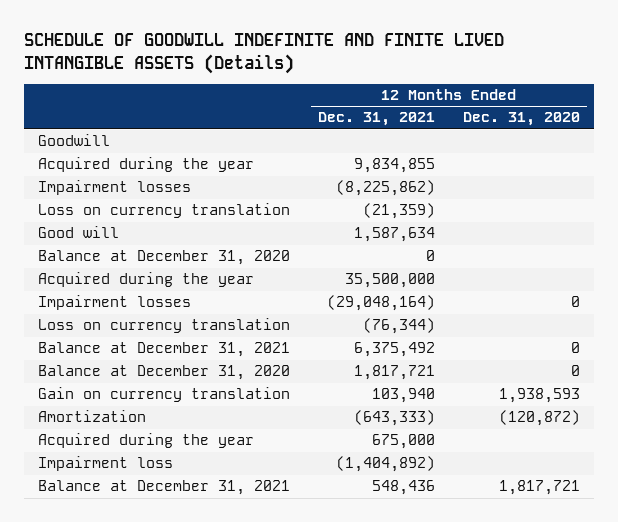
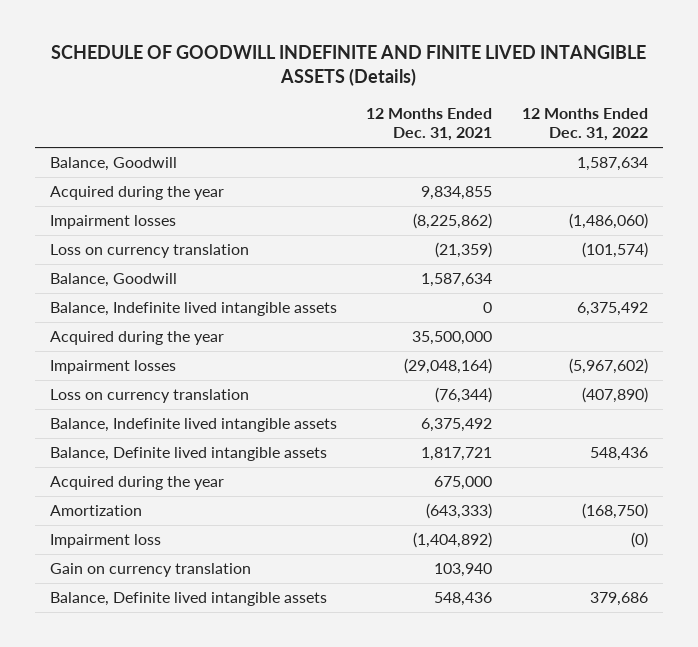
[462,112,580,127] Dec. 31, 2020 -> none
none -> [521,108,648,141] 12 Months Ended Dec. 31, 2022
[37,134,110,147] Goodwill -> [49,157,177,172] Balance, Goodwill
[37,226,119,239] Good will -> [49,273,177,288] Balance, Goodwill
[37,250,290,266] Balance at December 31, 2020 -> [49,302,337,317] Balance, Indefinite lived intangible assets
[37,342,290,358] Balance at December 31, 2021 -> [49,418,337,433] Balance, Indefinite lived intangible assets
[37,365,290,381] Balance at December 31, 2020 -> [49,447,327,462] Balance, Definite lived intangible assets
[37,410,146,423] Amortization -> [49,505,142,517] Amortization
[37,387,290,403] Gain on currency translation -> [49,563,251,578] Gain on currency translation
[37,480,290,496] Balance at December 31, 2021 -> [49,592,327,607] Balance, Definite lived intangible assets

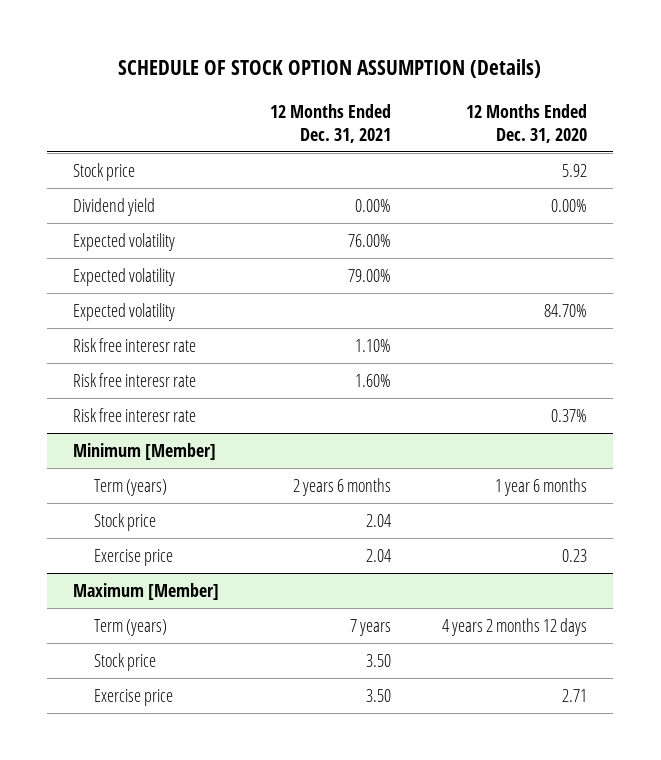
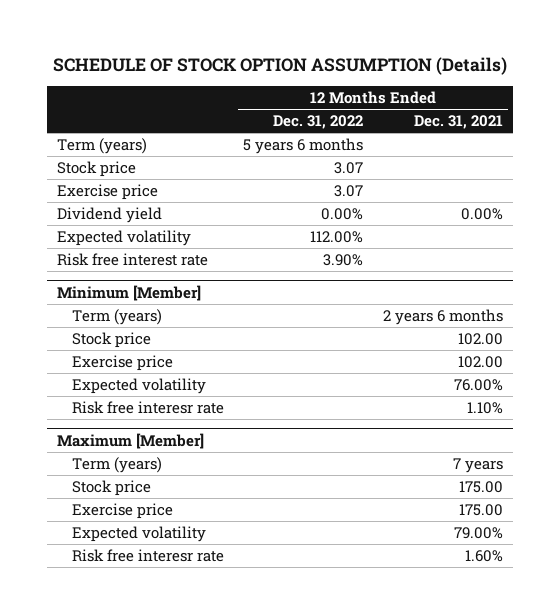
[466,103,588,143] 12 Months Ended Dec. 31, 2020 -> none
none -> [273,115,364,130] Dec. 31, 2022
none -> [57,138,148,155] Term (years)
none -> [57,184,159,201] Exercise price
[73,233,176,252] Expected volatility -> none
[73,268,176,287] Expected volatility -> none
[73,338,197,353] Risk free interesr rate -> none
[73,373,197,388] Risk free interesr rate -> none
[73,408,197,423] Risk free interesr rate -> [57,253,209,267] Risk free interest rate
[366,514,392,528] 2.04 -> [457,333,503,346] 102.00
[366,549,392,563] 2.04 -> [457,356,503,369] 102.00
none -> [71,378,206,395] Expected volatility
none -> [71,401,224,415] Risk free interesr rate
[366,654,392,668] 3.50 -> [458,481,503,494] 175.00
[366,689,392,703] 3.50 -> [458,504,503,517] 175.00
none -> [71,526,206,543] Expected volatility
none -> [71,549,224,563] Risk free interesr rate

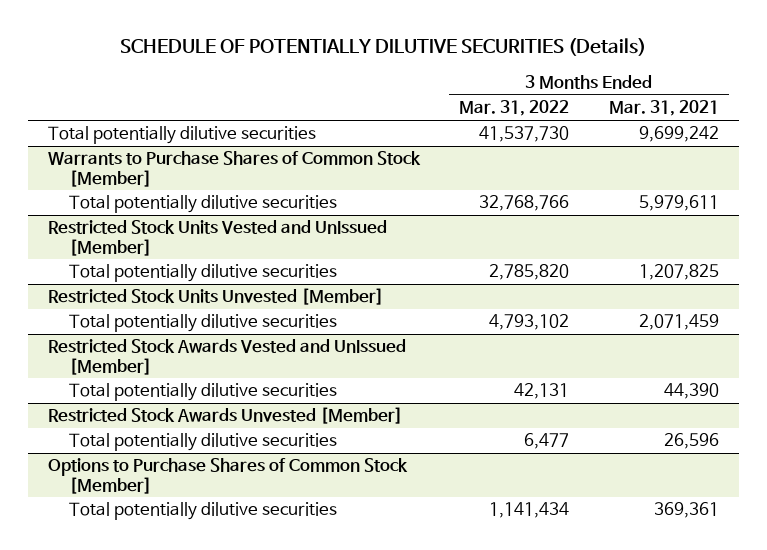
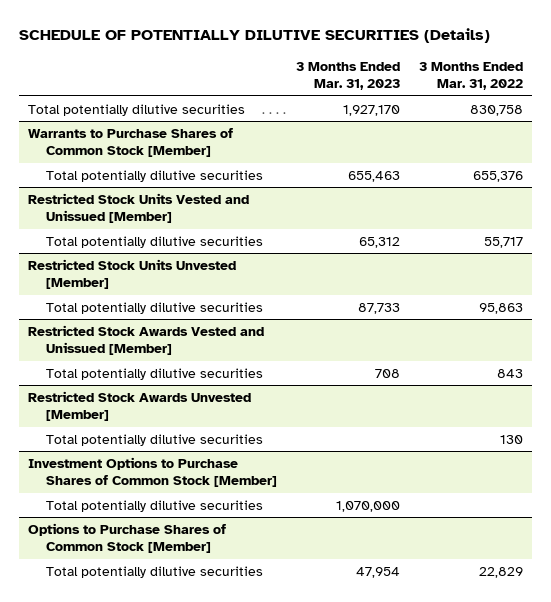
[608,100,719,117] Mar. 31, 2021 -> none
none -> [295,61,400,90] 3 Months Ended Mar. 31, 2023
[479,126,570,143] 41,537,730 -> [469,104,523,116] 830,758
[479,195,570,212] 32,768,766 -> [472,170,523,182] 655,376
[47,220,387,256] Restricted Stock Units Vested and UnIssued [Member] -> [28,192,250,223] Restricted Stock Units Vested and Unissued [Member]
[489,264,570,281] 2,785,820 -> [483,236,523,248] 55,717
[489,314,570,331] 4,793,102 -> [478,302,523,314] 95,863
[47,339,406,375] Restricted Stock Awards Vested and UnIssued [Member] -> [28,324,265,355] Restricted Stock Awards Vested and Unissued [Member]
[514,383,570,400] 42,131 -> [496,368,523,378] 843
[524,433,570,450] 6,477 -> [499,434,523,444] 130
none -> [28,456,277,487] Investment Options to Purchase Shares of Common Stock [Member]
none -> [45,499,263,512] Total potentially dilutive securities
[489,502,570,519] 1,141,434 -> [478,566,523,578] 22,829

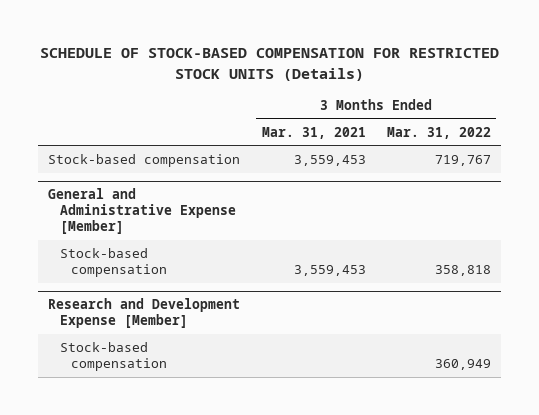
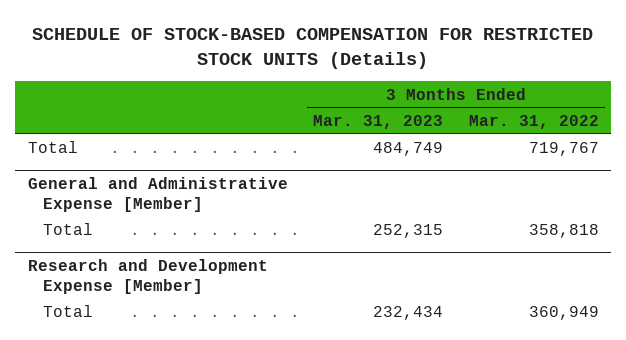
[261,126,366,139] Mar. 31, 2021 -> none
none -> [313,115,444,130] Mar. 31, 2023
[48,154,241,168] Stock-based compensation -> [27,141,78,154] Total
[59,248,167,278] Stock-based compensation -> [42,223,93,236] Total
[59,342,167,372] Stock-based compensation -> [42,305,93,318] Total

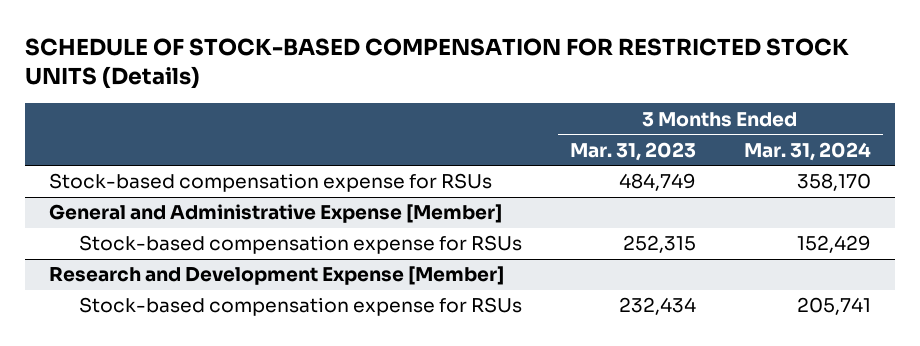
[468,115,599,130] Mar. 31, 2022 -> none
none -> [743,141,871,161] Mar. 31, 2024
[27,141,78,154] Total -> [49,173,493,193] Stock-based compensation expense for RSUs
[42,223,93,236] Total -> [78,235,522,255] Stock-based compensation expense for RSUs
[42,305,93,318] Total -> [78,297,522,317] Stock-based compensation expense for RSUs

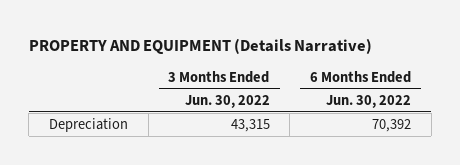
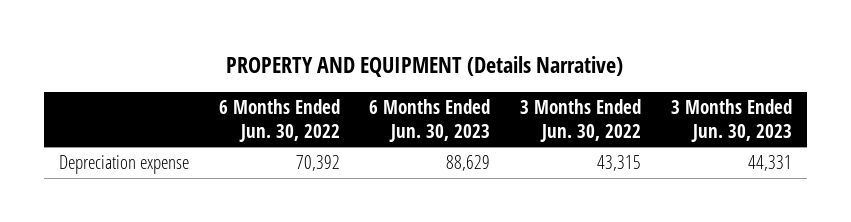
none -> [369,99,491,142] 6 Months Ended Jun. 30, 2023
none -> [670,99,792,142] 3 Months Ended Jun. 30, 2023
[49,118,129,133] Depreciation -> [58,155,189,175] Depreciation expense

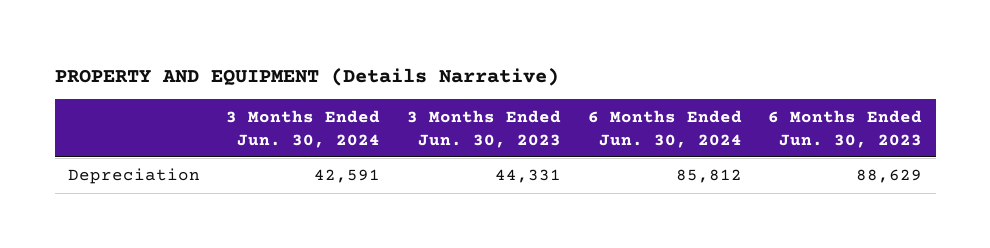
[218,99,340,142] 6 Months Ended Jun. 30, 2022 -> none
[520,99,642,142] 3 Months Ended Jun. 30, 2022 -> none
none -> [226,109,381,148] 3 Months Ended Jun. 30, 2024
none -> [587,109,742,148] 6 Months Ended Jun. 30, 2024
[58,155,189,175] Depreciation expense -> [67,168,200,185] Depreciation

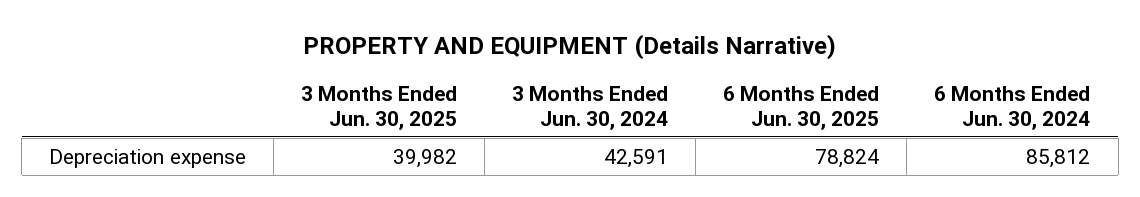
[407,109,562,148] 3 Months Ended Jun. 30, 2023 -> none
[768,109,923,148] 6 Months Ended Jun. 30, 2023 -> none
none -> [301,86,458,130] 3 Months Ended Jun. 30, 2025
none -> [723,86,880,130] 6 Months Ended Jun. 30, 2025
[67,168,200,185] Depreciation -> [49,149,247,169] Depreciation expense

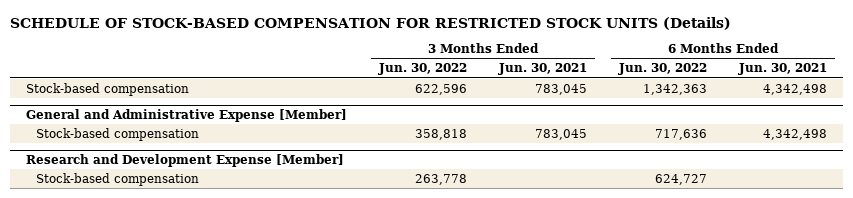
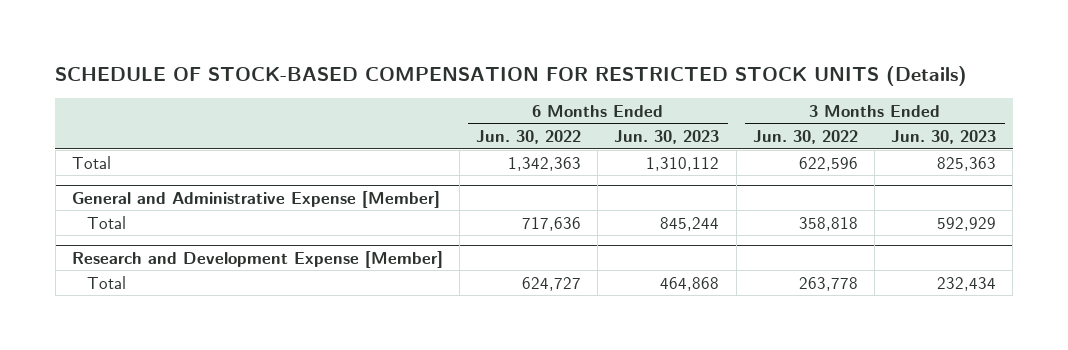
[497,63,587,76] Jun. 30, 2021 -> none
[737,63,827,76] Jun. 30, 2021 -> none
none -> [614,130,720,145] Jun. 30, 2023
none -> [891,130,997,145] Jun. 30, 2023
[26,82,190,96] Stock-based compensation -> [71,155,111,169] Total
[35,127,199,141] Stock-based compensation -> [87,215,127,229] Total
[35,172,199,186] Stock-based compensation -> [87,275,127,289] Total

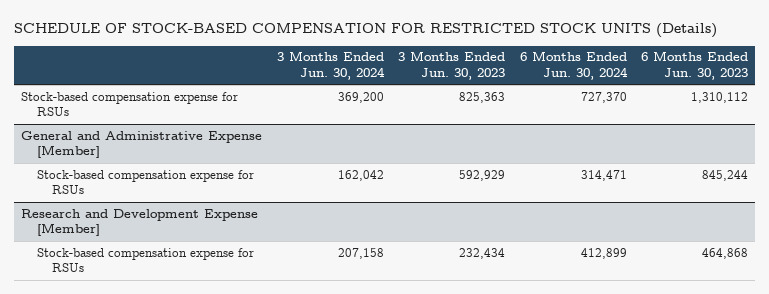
[476,130,582,145] Jun. 30, 2022 -> none
[752,130,858,145] Jun. 30, 2022 -> none
none -> [276,51,385,81] 3 Months Ended Jun. 30, 2024
none -> [519,51,628,81] 6 Months Ended Jun. 30, 2024
[71,155,111,169] Total -> [21,91,239,117] Stock-based compensation expense for RSUs
[87,215,127,229] Total -> [36,169,254,195] Stock-based compensation expense for RSUs
[87,275,127,289] Total -> [36,247,254,273] Stock-based compensation expense for RSUs

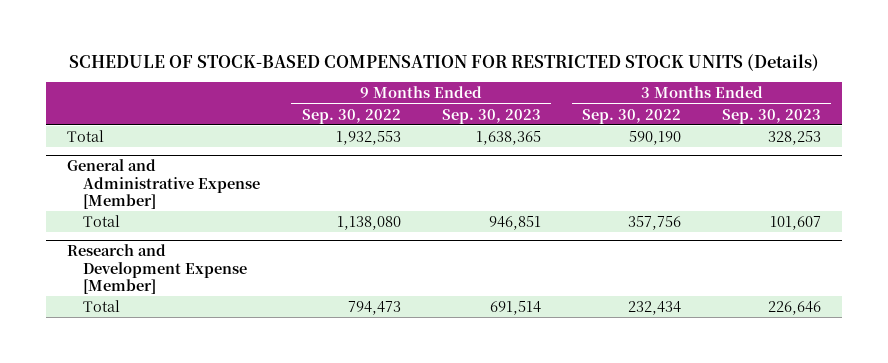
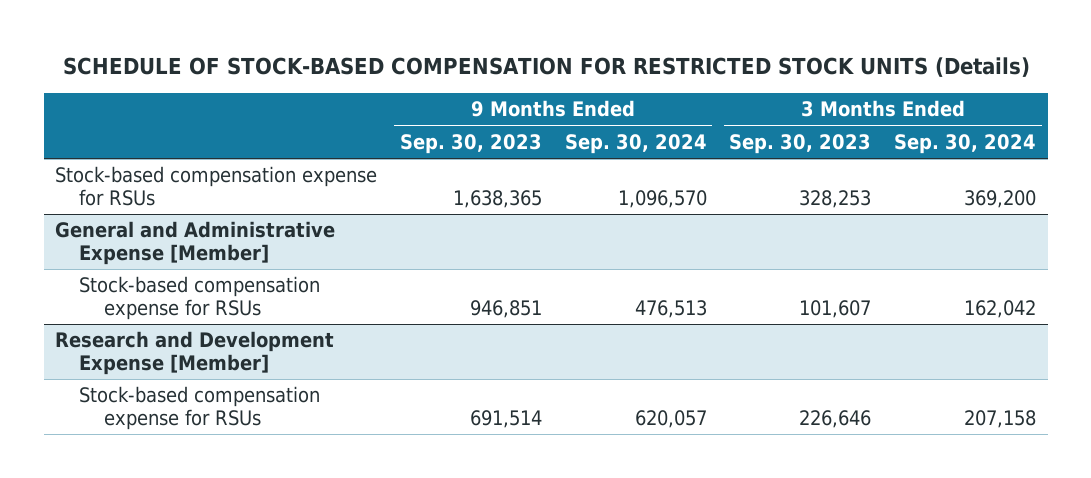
[301,108,401,124] Sep. 30, 2022 -> none
[581,108,681,124] Sep. 30, 2022 -> none
none -> [564,133,707,154] Sep. 30, 2024
none -> [894,133,1037,154] Sep. 30, 2024
[66,129,104,142] Total -> [55,166,378,206] Stock-based compensation expense for RSUs
[83,214,121,227] Total -> [79,276,321,320] Stock-based compensation expense for RSUs
[83,299,121,312] Total -> [79,386,321,430] Stock-based compensation expense for RSUs

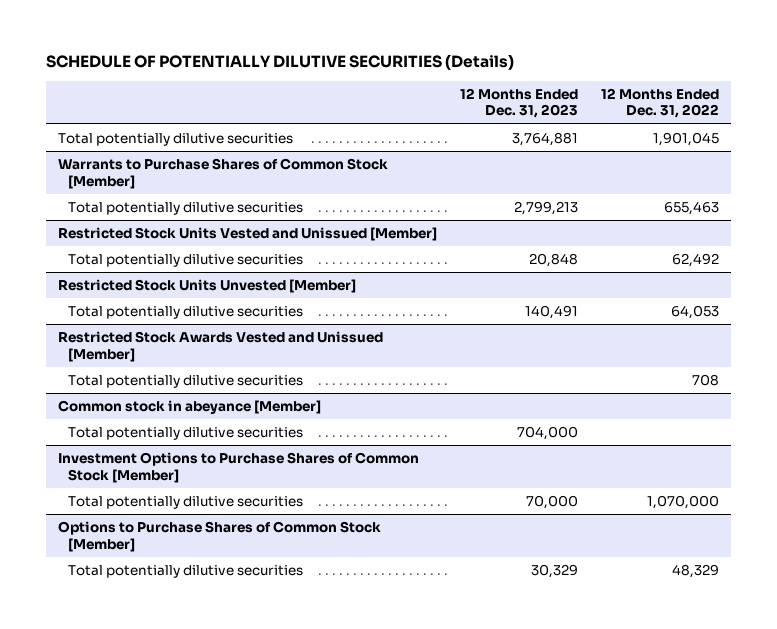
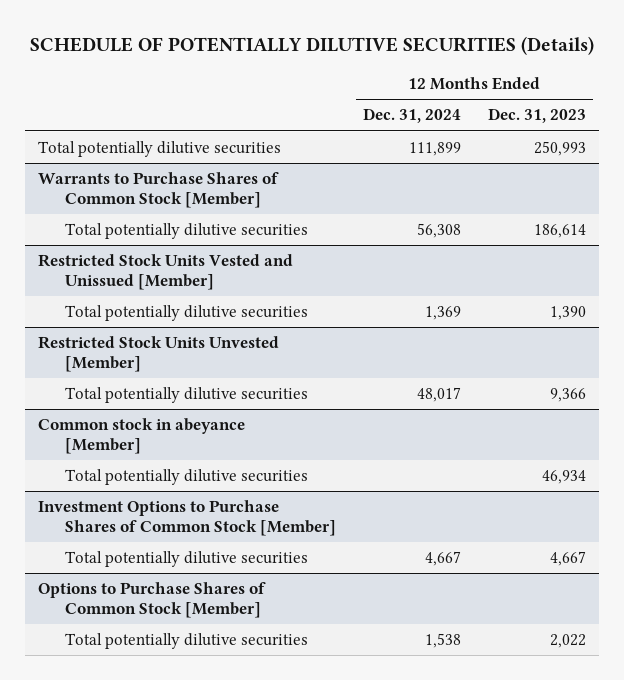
[601,87,720,119] 12 Months Ended Dec. 31, 2022 -> none
none -> [363,108,462,124] Dec. 31, 2024
[511,132,578,147] 3,764,881 -> [533,141,586,157] 250,993
[513,201,578,216] 2,799,213 -> [533,224,586,239] 186,614
[528,253,578,268] 20,848 -> [549,306,586,321] 1,390
[57,331,383,362] Restricted Stock Awards Vested and Unissued [Member] -> none
[67,375,303,389] Total potentially dilutive securities -> none
[524,305,578,320] 140,491 -> [549,388,586,403] 9,366
[516,426,578,441] 704,000 -> [541,470,586,485] 46,934
[525,495,578,510] 70,000 -> [549,551,586,567] 4,667
[530,564,578,579] 30,329 -> [549,634,586,649] 2,022

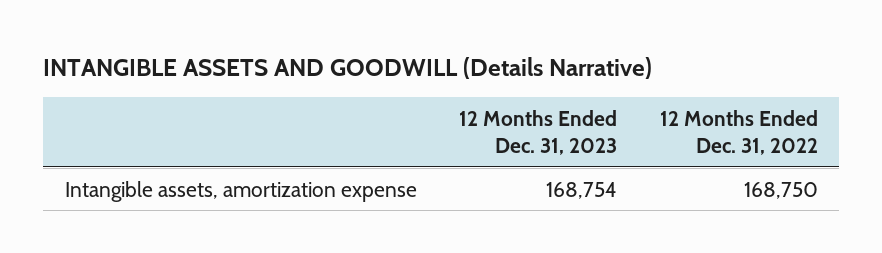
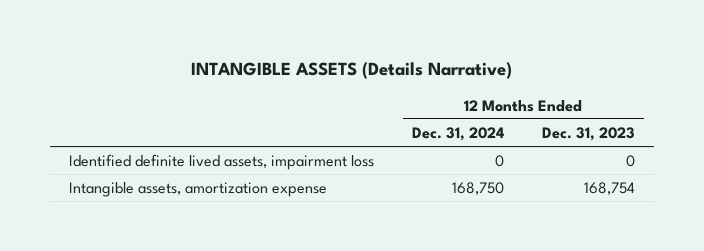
[43,57,653,80] INTANGIBLE ASSETS AND GOODWILL (Details Narrative) -> [191,62,513,80] INTANGIBLE ASSETS (Details Narrative)
[659,109,818,155] 12 Months Ended Dec. 31, 2022 -> none
none -> [412,126,505,141] Dec. 31, 2024
none -> [69,153,375,170] Identified definite lived assets, impairment loss

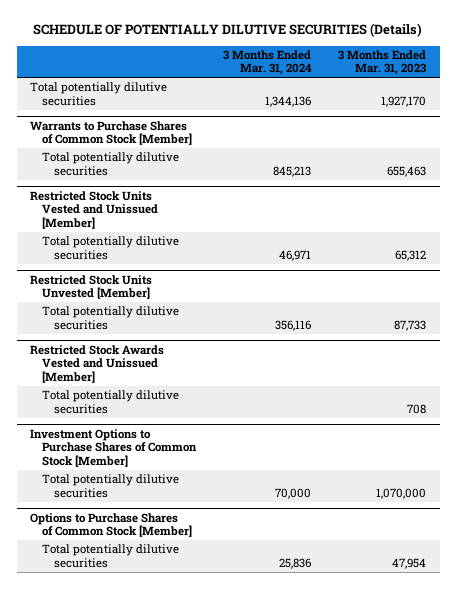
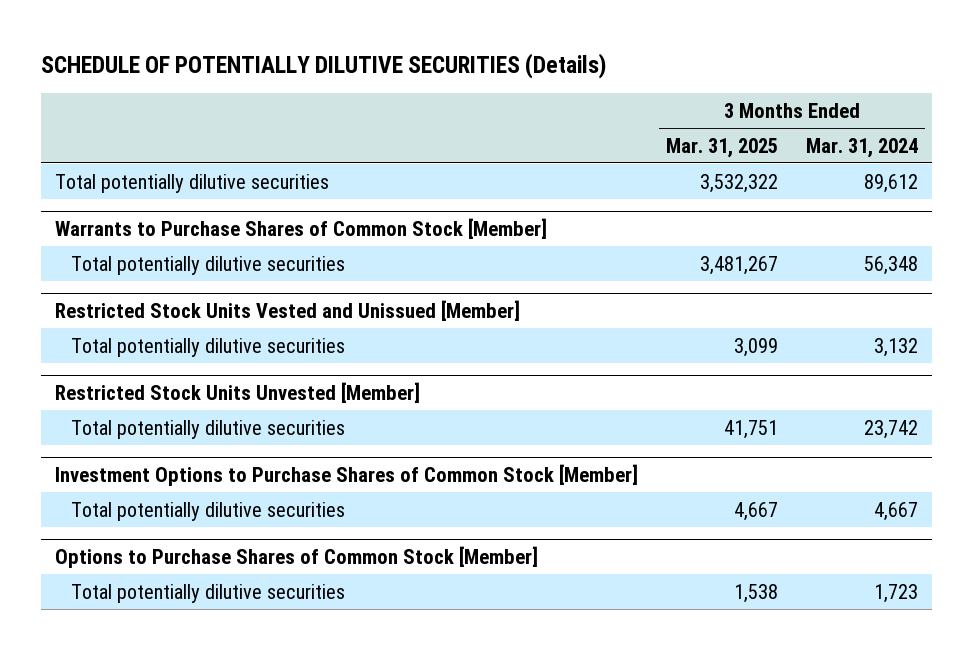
[338,49,427,76] 3 Months Ended Mar. 31, 2023 -> none
none -> [665,137,778,158] Mar. 31, 2025
[265,95,312,107] 1,344,136 -> [863,173,918,193] 89,612
[273,165,312,177] 845,213 -> [863,255,918,275] 56,348
[279,249,312,261] 46,971 -> [873,337,918,357] 3,132
[30,344,165,383] Restricted Stock Awards Vested and Unissued [Member] -> none
[42,390,180,414] Total potentially dilutive securities -> none
[275,319,312,331] 356,116 -> [863,419,918,439] 23,742
[275,487,312,499] 70,000 -> [873,501,918,521] 4,667
[279,557,312,569] 25,836 -> [873,583,918,603] 1,723

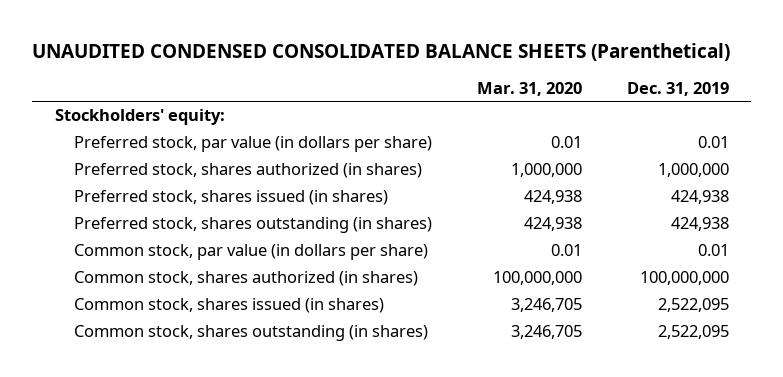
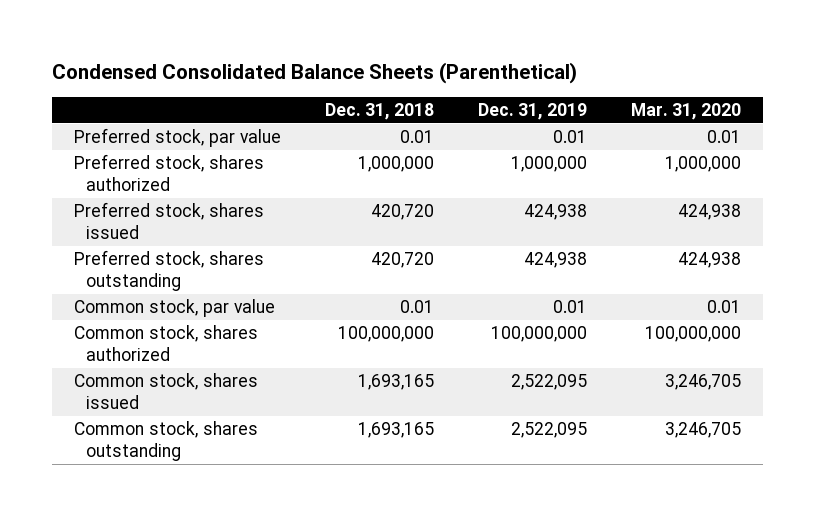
[32,42,731,61] UNAUDITED CONDENSED CONSOLIDATED BALANCE SHEETS (Parenthetical) -> [51,61,577,84] Condensed Consolidated Balance Sheets (Parenthetical)
none -> [324,103,434,121] Dec. 31, 2018
[54,109,225,126] Stockholders' equity: -> none
[73,136,432,153] Preferred stock, par value (in dollars per share) -> [73,128,281,148] Preferred stock, par value
[73,163,422,179] Preferred stock, shares authorized (in shares) -> [73,154,264,191] Preferred stock, shares authorized
[73,190,388,206] Preferred stock, shares issued (in shares) -> [73,202,264,239] Preferred stock, shares issued
[73,217,432,234] Preferred stock, shares outstanding (in shares) -> [73,250,264,291] Preferred stock, shares outstanding
[73,244,428,261] Common stock, par value (in dollars per share) -> [73,299,275,318] Common stock, par value
[73,271,418,287] Common stock, shares authorized (in shares) -> [73,325,258,361] Common stock, shares authorized
[73,298,384,314] Common stock, shares issued (in shares) -> [73,373,258,409] Common stock, shares issued
[73,325,428,342] Common stock, shares outstanding (in shares) -> [73,421,258,461] Common stock, shares outstanding

